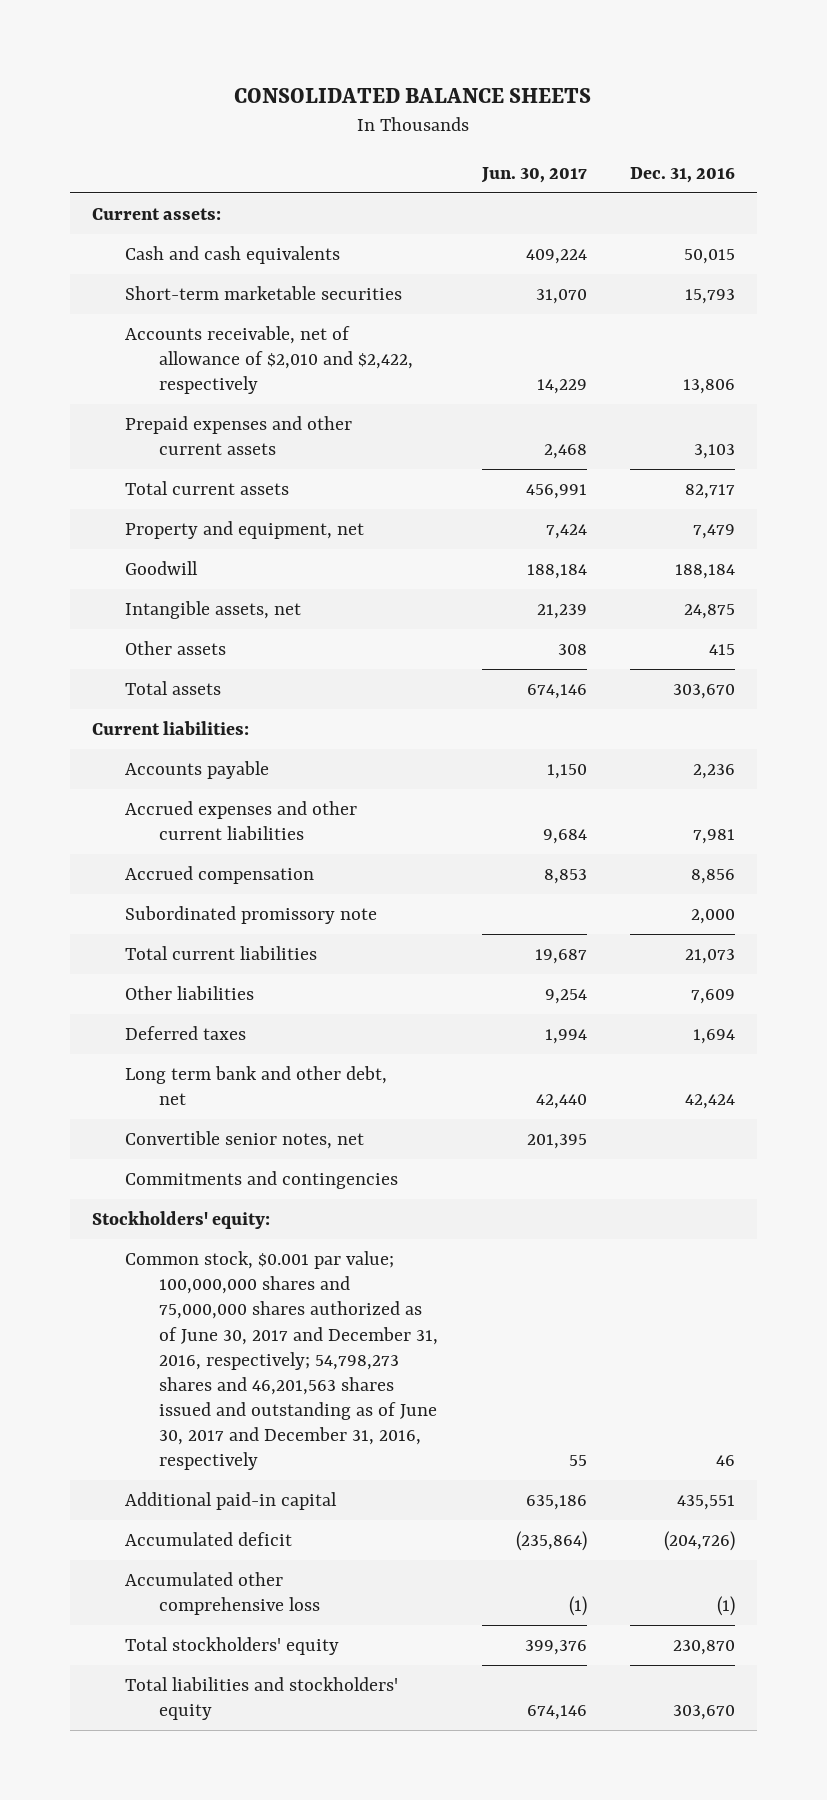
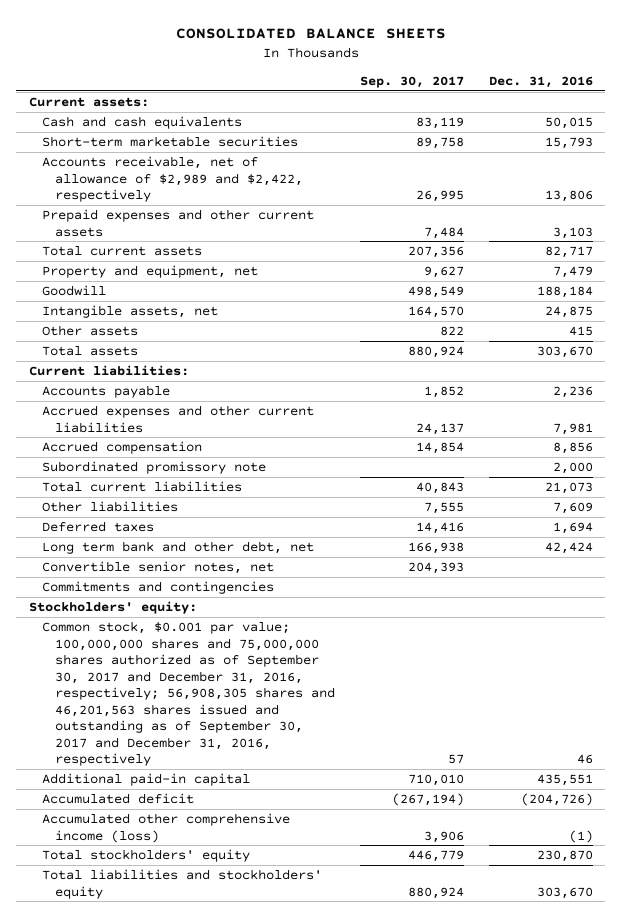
[480,166,587,183] Jun. 30, 2017 -> none
none -> [359,75,464,88] Sep. 30, 2017
[125,326,414,395] Accounts receivable, net of allowance of $2,010 and $2,422, respectively -> [41,156,303,203] Accounts receivable, net of allowance of $2,989 and $2,422, respectively
[125,1251,439,1471] Common stock, $0.001 par value; 100,000,000 shares and 75,000,000 shares authorized as of June 30, 2017 and December 31, 2016, respectively; 54,798,273 shares and 46,201,563 shares issued and outstanding as of June 30, 2017 and December 31, 2016, respectively -> [41,621,335,767] Common stock, $0.001 par value; 100,000,000 shares and 75,000,000 shares authorized as of September 30, 2017 and December 31, 2016, respectively; 56,908,305 shares and 46,201,563 shares issued and outstanding as of September 30, 2017 and December 31, 2016, respectively
[125,1572,321,1616] Accumulated other comprehensive loss -> [41,813,290,843] Accumulated other comprehensive income (loss)

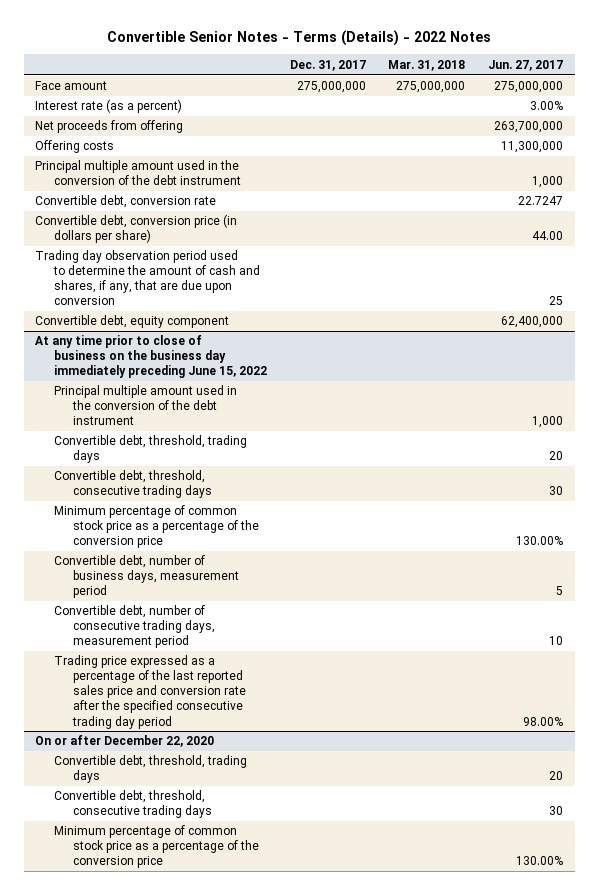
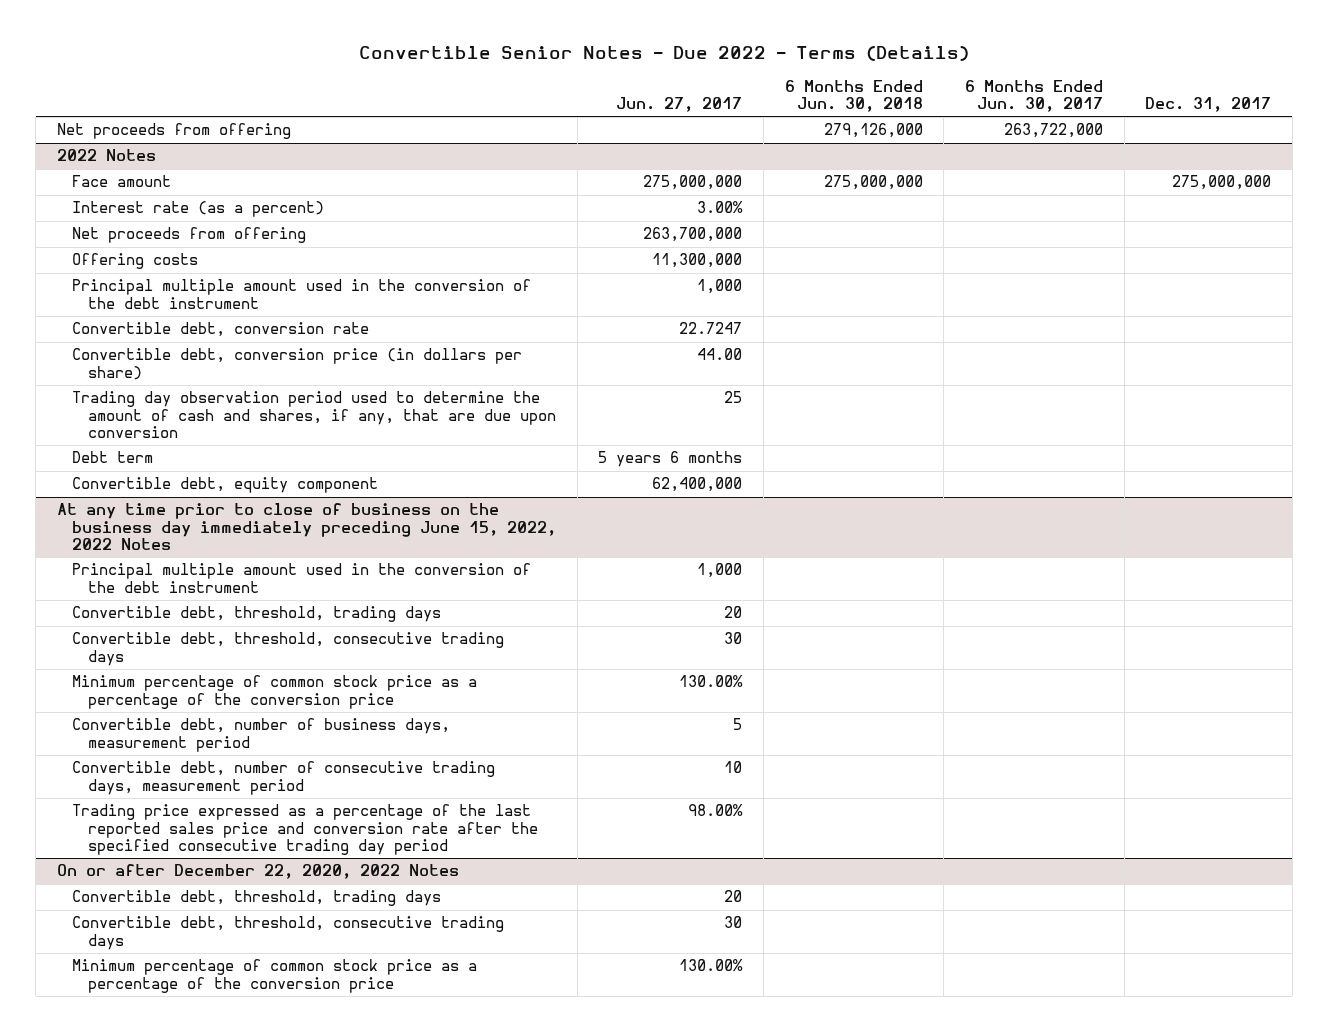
[107,30,492,47] Convertible Senior Notes - Terms (Details) - 2022 Notes -> [359,45,970,61] Convertible Senior Notes - Due 2022 - Terms (Details)
[388,59,466,71] Mar. 31, 2018 -> none
none -> [784,79,923,113] 6 Months Ended Jun. 30, 2018
none -> [964,79,1103,113] 6 Months Ended Jun. 30, 2017
none -> [56,123,291,140] Net proceeds from offering
none -> [56,149,156,162] 2022 Notes
none -> [72,451,154,464] Debt term
[35,335,268,379] At any time prior to close of business on the business day immediately preceding June 15, 2022 -> [56,503,557,551] At any time prior to close of business on the business day immediately preceding June 15, 2022, 2022 Notes
[35,735,215,748] On or after December 22, 2020 -> [56,864,459,880] On or after December 22, 2020, 2022 Notes

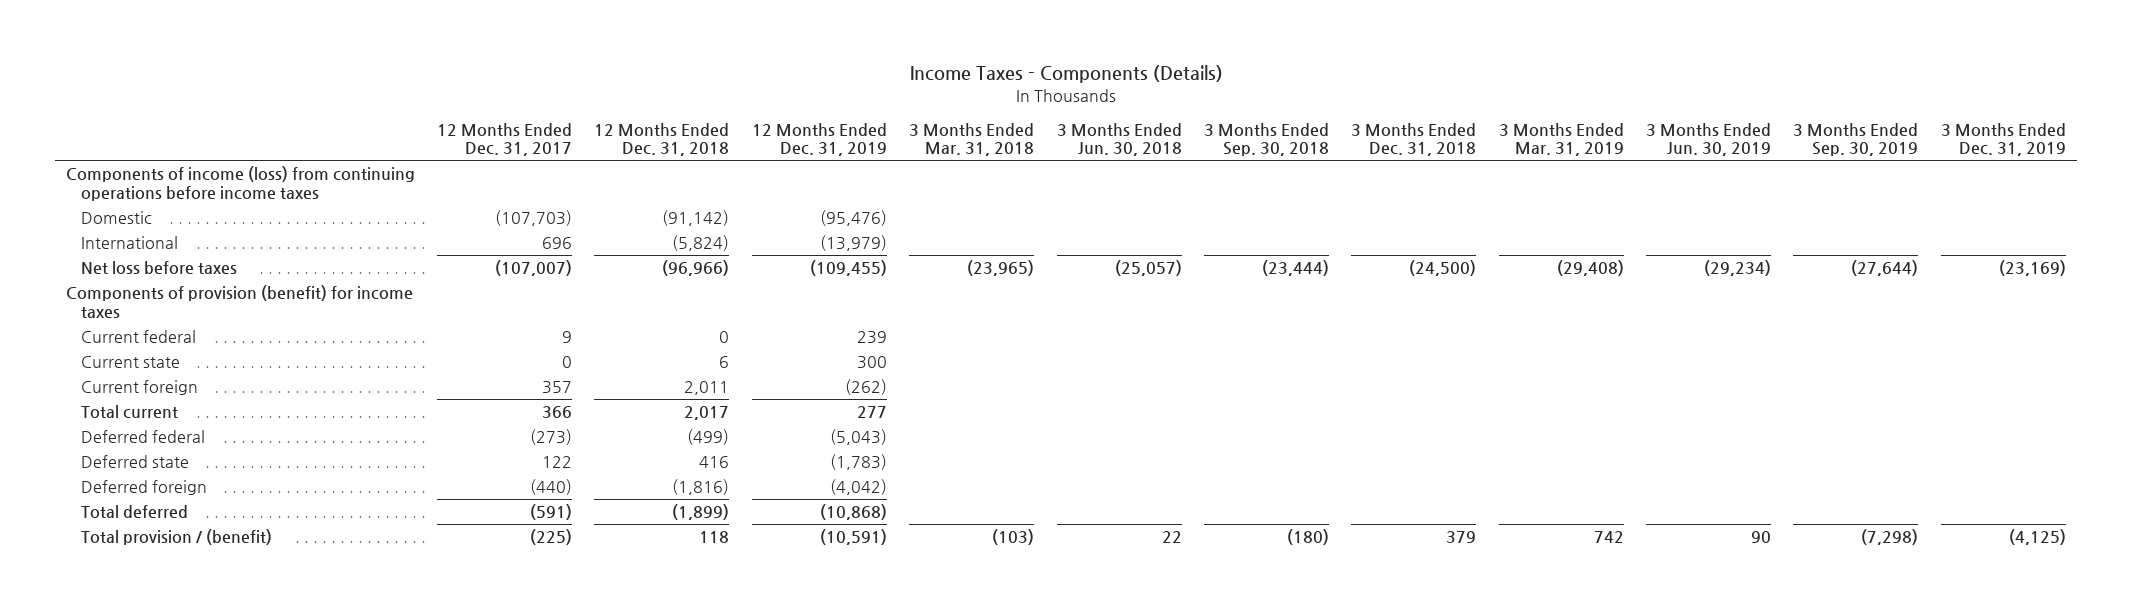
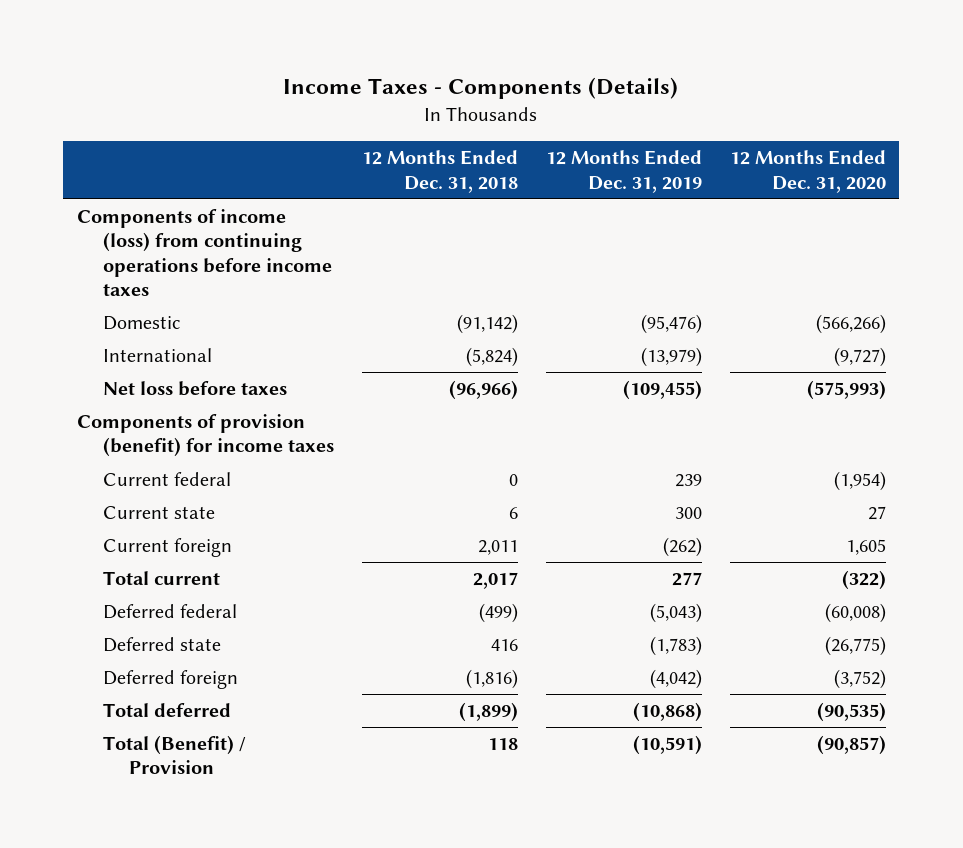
[437,122,573,157] 12 Months Ended Dec. 31, 2017 -> none
[909,122,1035,157] 3 Months Ended Mar. 31, 2018 -> none
[1056,122,1182,157] 3 Months Ended Jun. 30, 2018 -> none
[1203,122,1329,157] 3 Months Ended Sep. 30, 2018 -> none
[1351,122,1477,157] 3 Months Ended Dec. 31, 2018 -> none
[1498,122,1624,157] 3 Months Ended Mar. 31, 2019 -> none
[1645,122,1771,157] 3 Months Ended Jun. 30, 2019 -> none
[1793,122,1919,157] 3 Months Ended Sep. 30, 2019 -> none
[1940,122,2066,157] 3 Months Ended Dec. 31, 2019 -> none
none -> [729,150,886,193] 12 Months Ended Dec. 31, 2020
[80,529,272,546] Total provision / (benefit) -> [103,735,247,775] Total (Benefit) / Provision

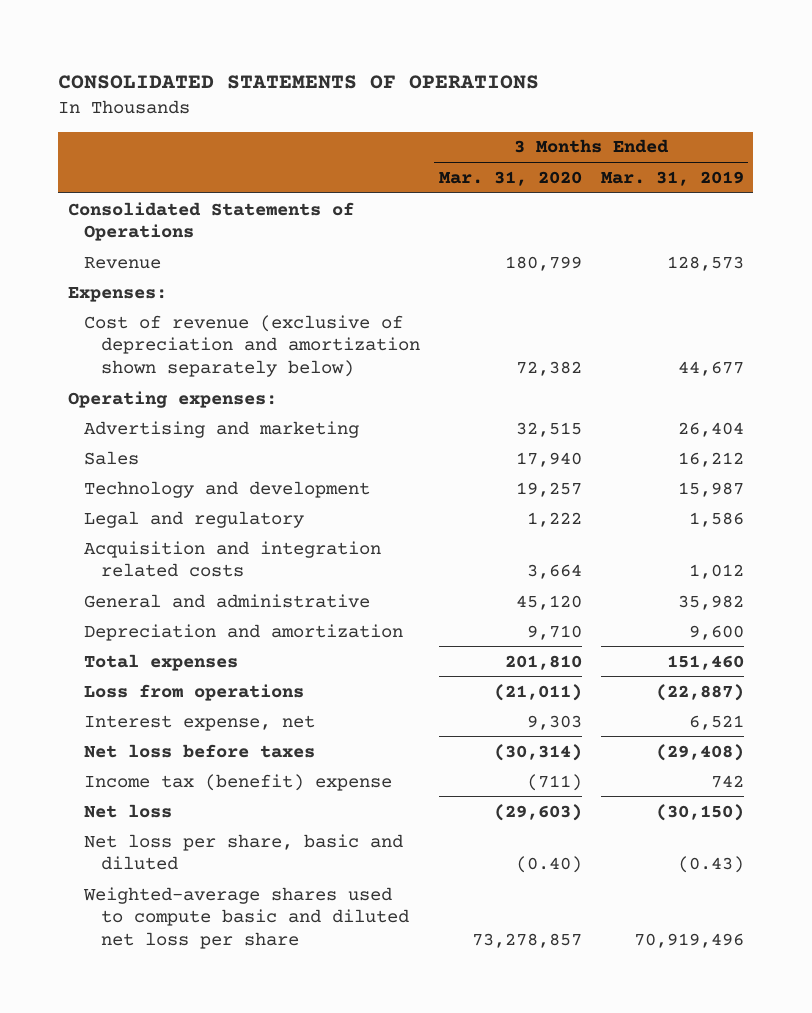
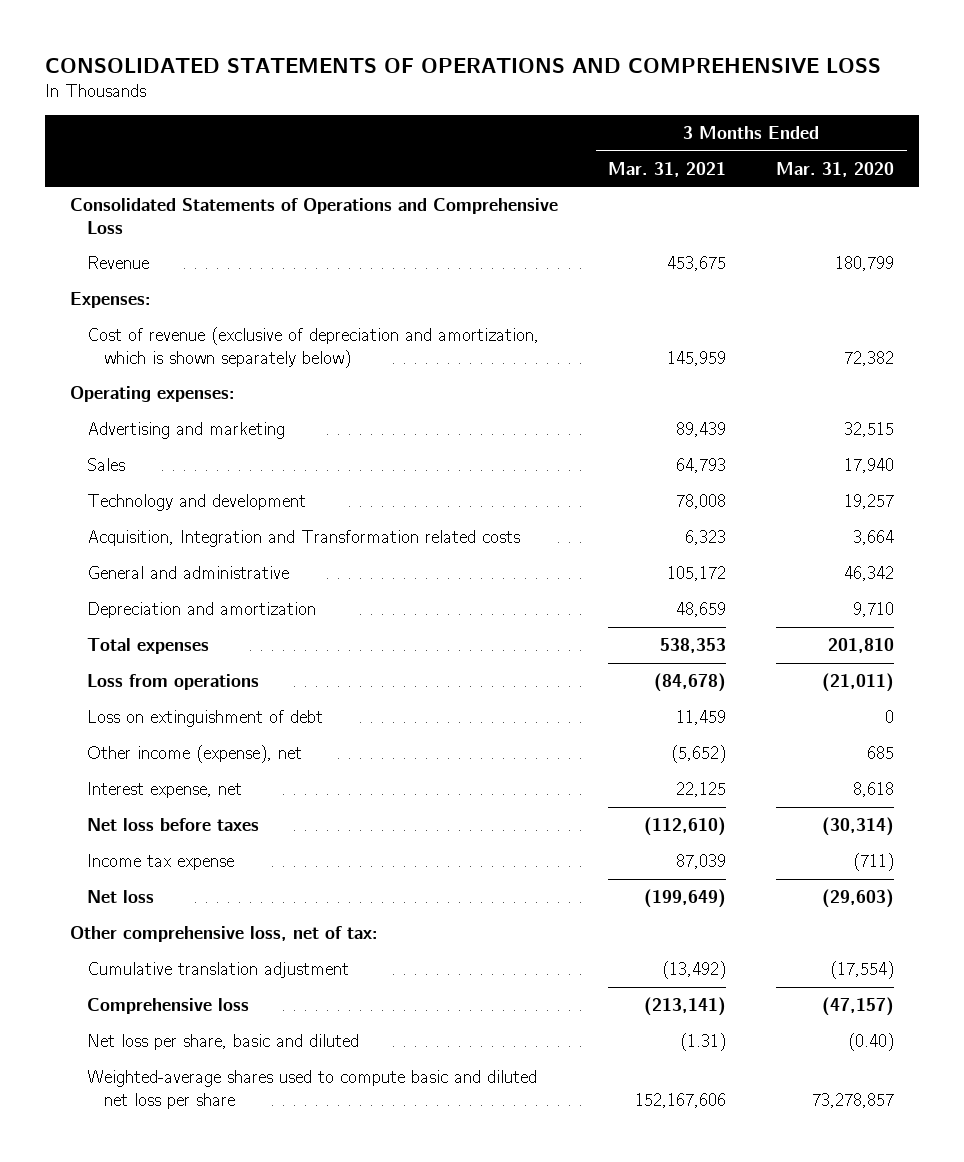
[58,74,540,89] CONSOLIDATED STATEMENTS OF OPERATIONS -> [45,57,882,73] CONSOLIDATED STATEMENTS OF OPERATIONS AND COMPREHENSIVE LOSS
[600,170,744,186] Mar. 31, 2019 -> none
none -> [608,161,727,177] Mar. 31, 2021
[67,201,354,242] Consolidated Statements of Operations -> [70,197,559,234] Consolidated Statements of Operations and Comprehensive Loss
[84,314,420,377] Cost of revenue (exclusive of depreciation and amortization shown separately below) -> [87,326,540,368] Cost of revenue (exclusive of depreciation and amortization, which is shown separately below)
[84,510,305,528] Legal and regulatory -> none
[84,540,382,578] Acquisition and integration related costs -> [87,529,521,547] Acquisition, Integration and Transformation related costs
[515,594,582,610] 45,120 -> [844,565,895,581] 46,342
none -> [87,709,324,727] Loss on extinguishment of debt
none -> [87,744,303,763] Other income (expense), net
[526,714,582,730] 9,303 -> [853,781,895,797] 8,618
[84,773,393,791] Income tax (benefit) expense -> [87,853,235,870] Income tax expense
none -> [70,925,379,942] Other comprehensive loss, net of tax:
none -> [87,961,350,978] Cumulative translation adjustment
none -> [87,997,250,1014] Comprehensive loss

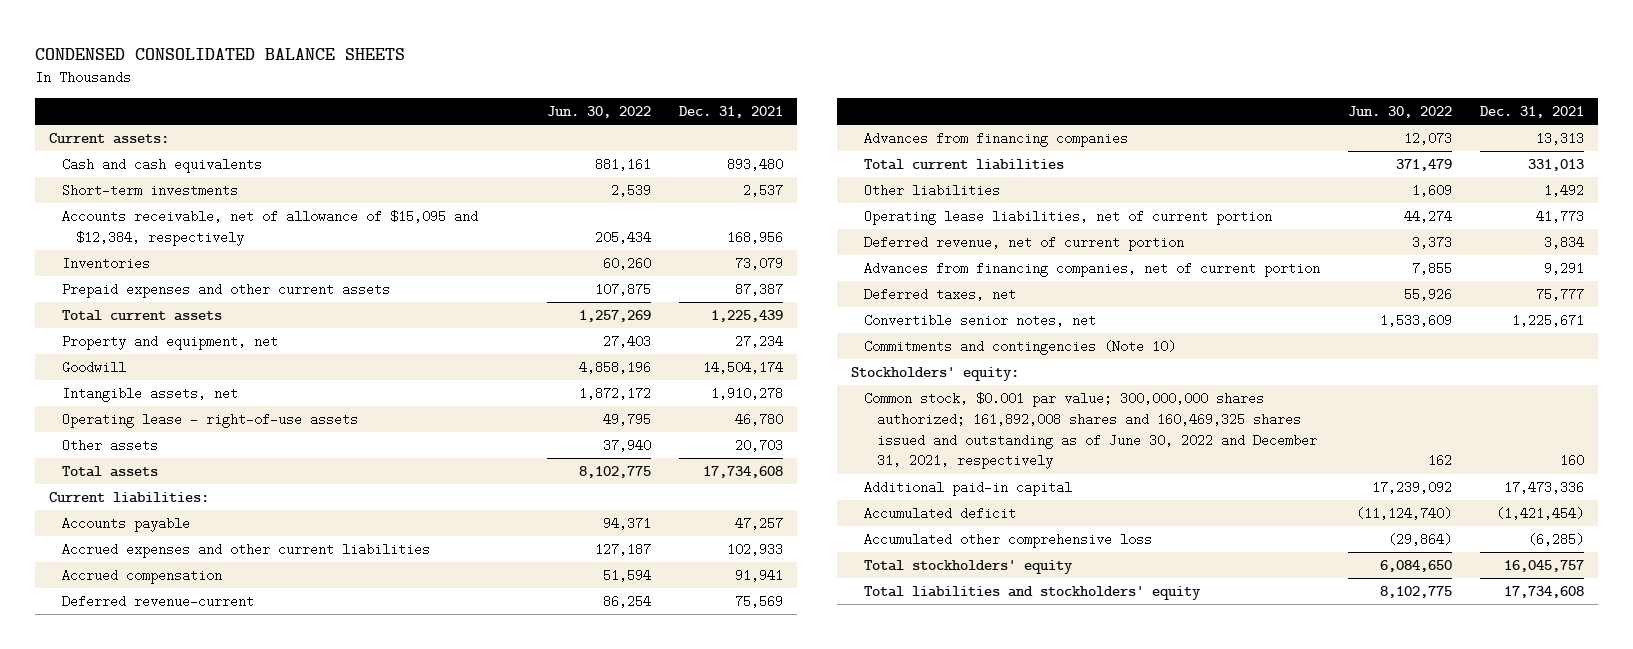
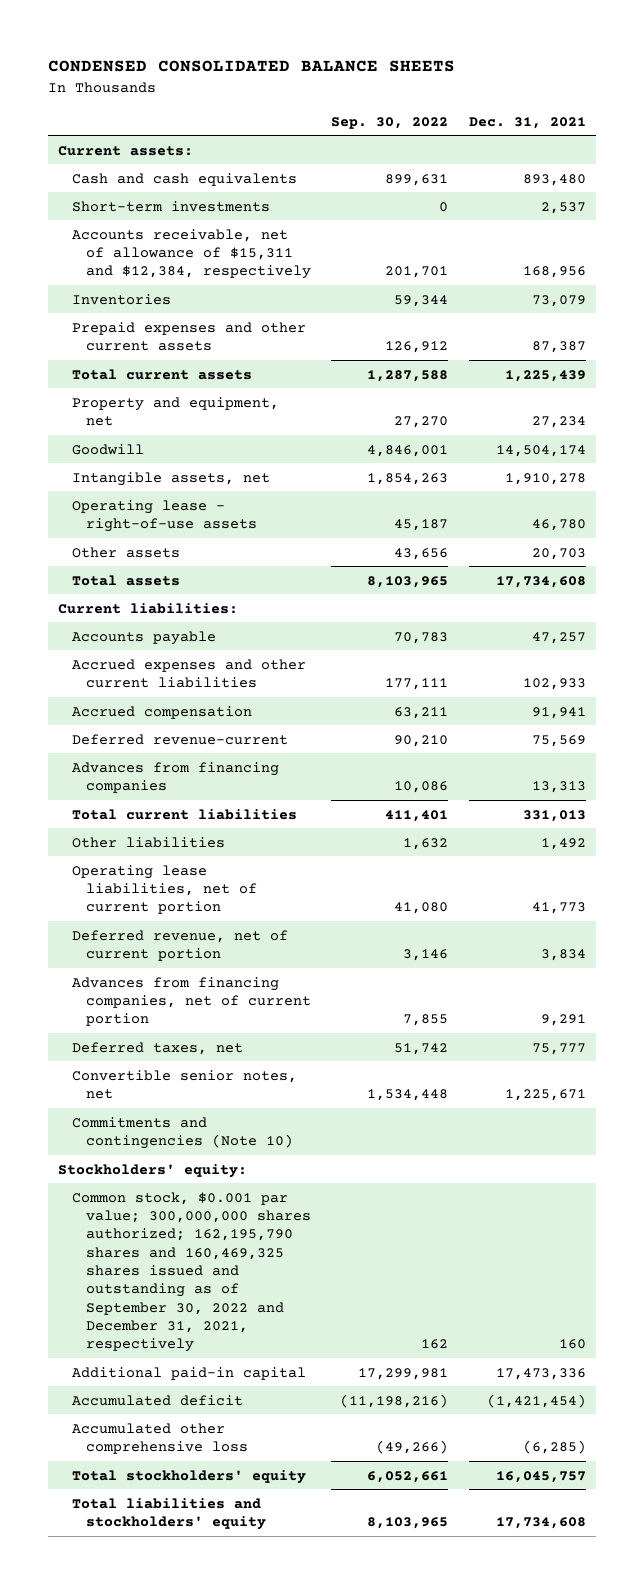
[546,105,651,118] Jun. 30, 2022 -> none
none -> [331,116,449,129] Sep. 30, 2022
[62,210,479,246] Accounts receivable, net of allowance of $15,095 and $12,384, respectively -> [71,228,311,280] Accounts receivable, net of allowance of $15,311 and $12,384, respectively
[863,392,1318,470] Common stock, $0.001 par value; 300,000,000 shares authorized; 161,892,008 shares and 160,469,325 shares issued and outstanding as of June 30, 2022 and December 31, 2021, respectively -> [71,1191,311,1353] Common stock, $0.001 par value; 300,000,000 shares authorized; 162,195,790 shares and 160,469,325 shares issued and outstanding as of September 30, 2022 and December 31, 2021, respectively

